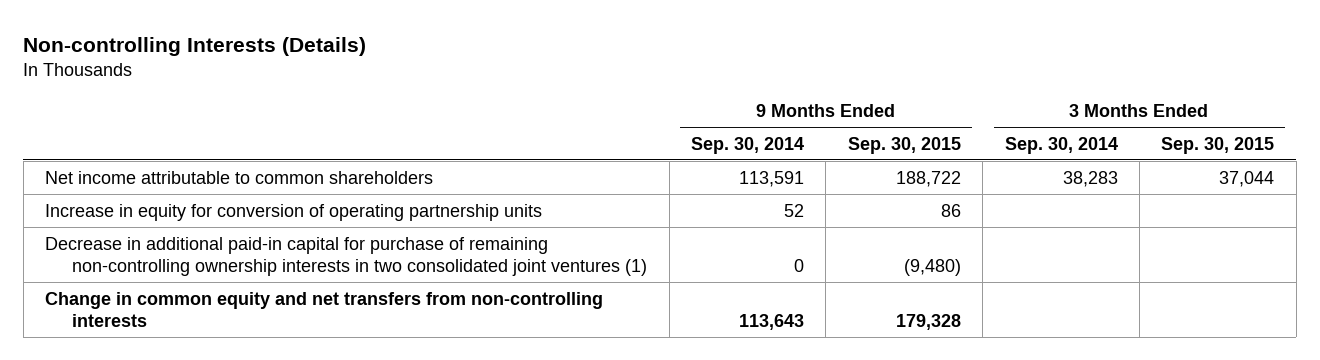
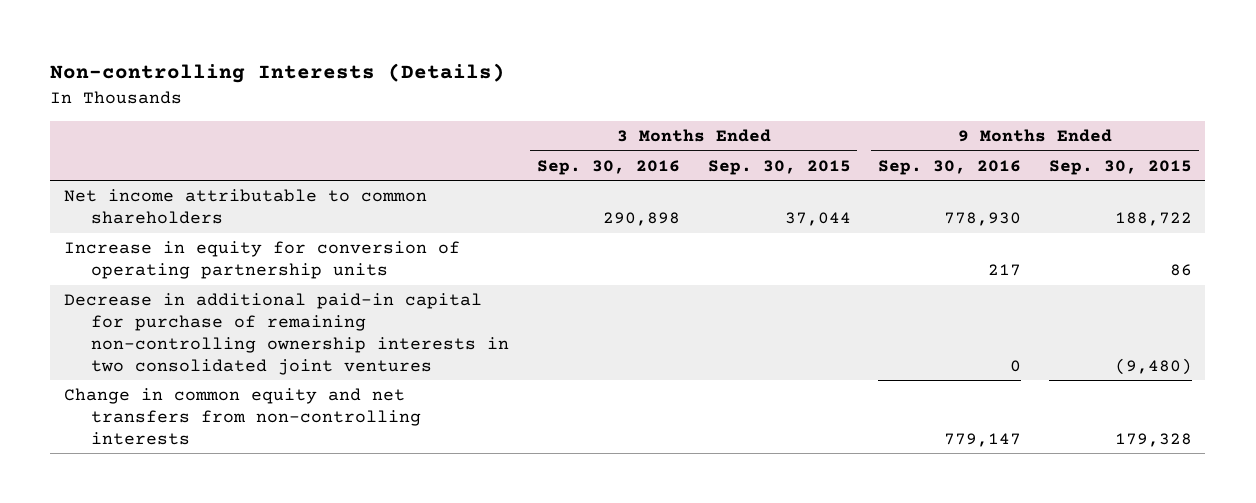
[690,136,804,154] Sep. 30, 2014 -> none
[1004,136,1118,154] Sep. 30, 2014 -> none
none -> [537,159,681,175] Sep. 30, 2016
none -> [878,159,1022,175] Sep. 30, 2016
[45,236,648,276] Decrease in additional paid-in capital for purchase of remaining non-controlling ownership interests in two consolidated joint ventures (1) -> [63,293,510,375] Decrease in additional paid-in capital for purchase of remaining non-controlling ownership interests in two consolidated joint ventures

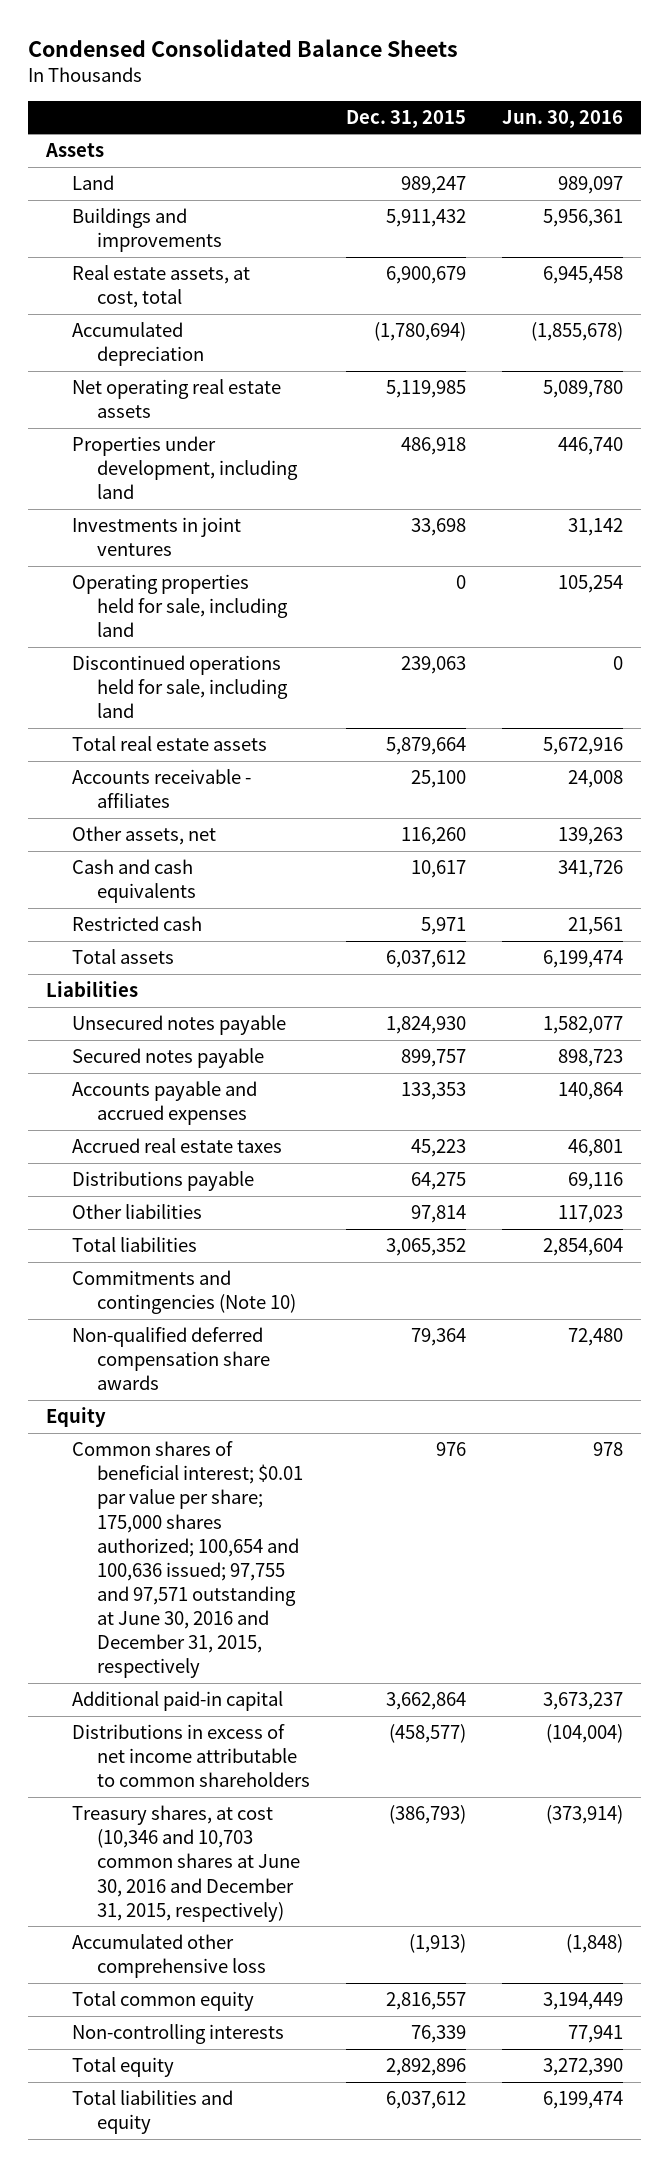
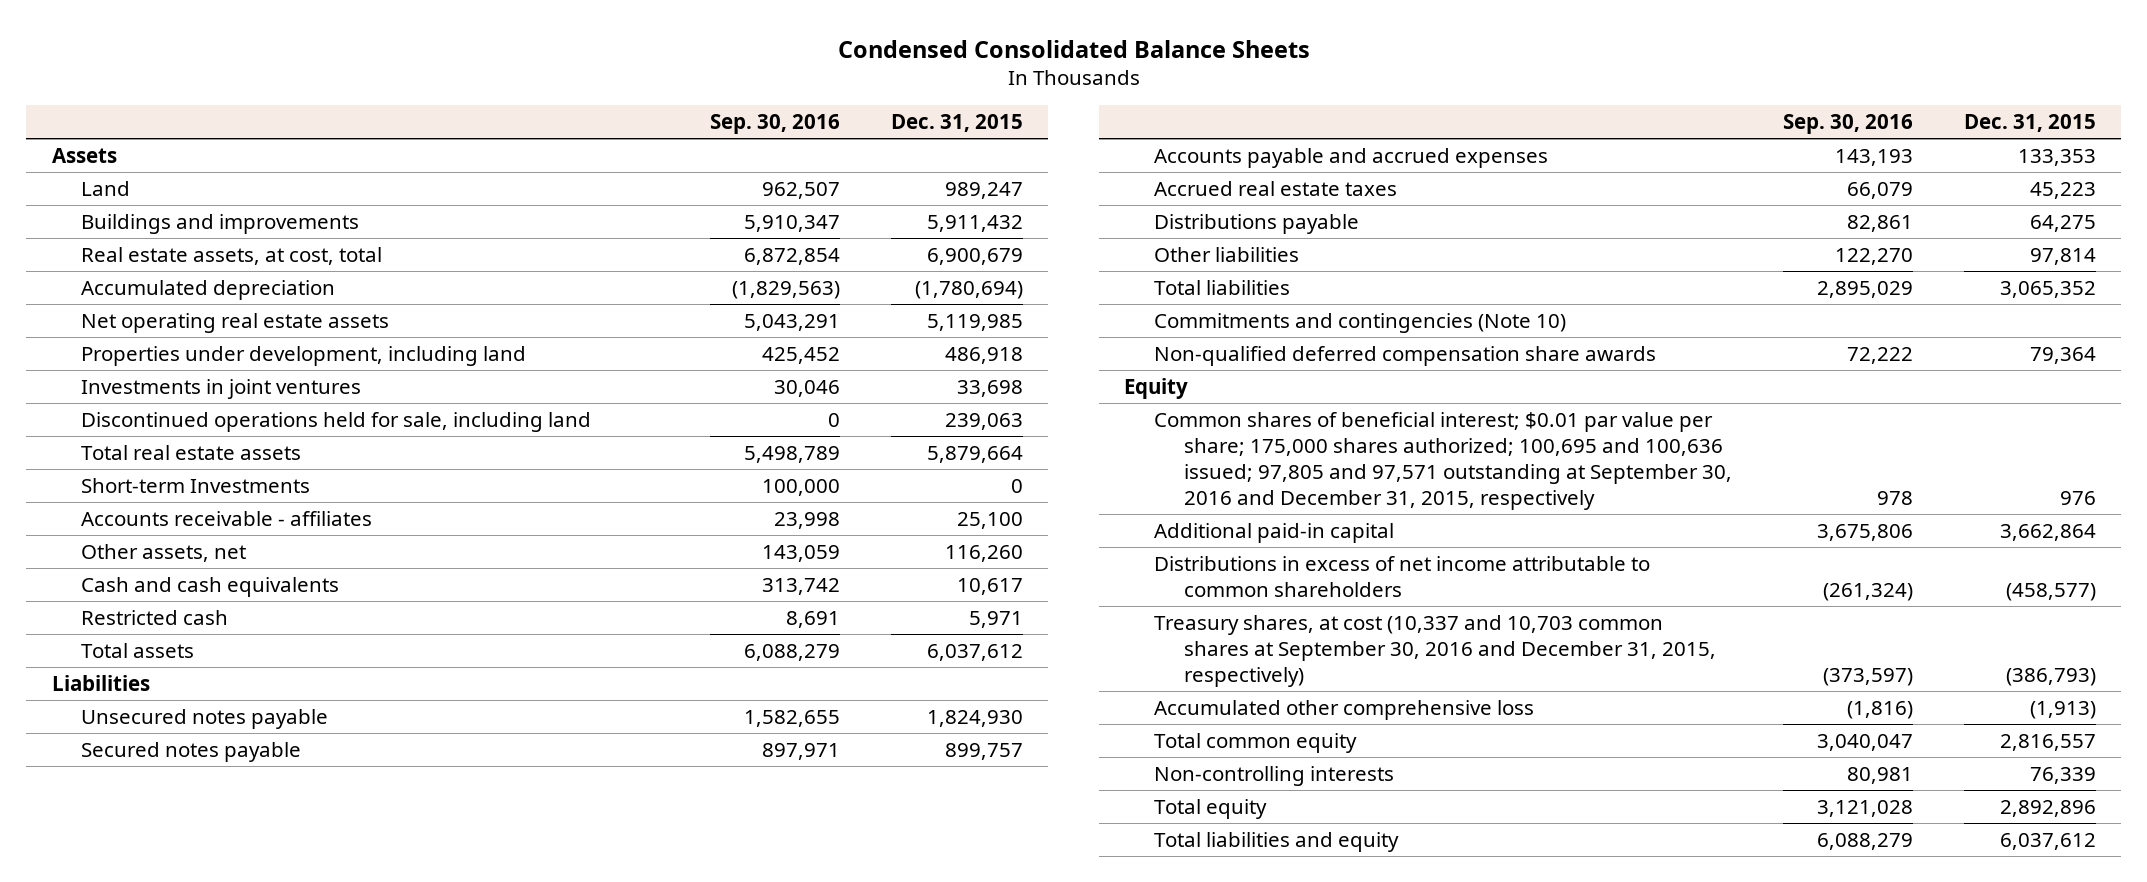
[502,109,624,128] Jun. 30, 2016 -> none
none -> [709,114,840,135] Sep. 30, 2016
[71,574,288,638] Operating properties held for sale, including land -> none
none -> [81,477,311,493] Short-term Investments
[71,1441,303,1679] Common shares of beneficial interest; $0.01 par value per share; 175,000 shares authorized; 100,654 and 100,636 issued; 97,755 and 97,571 outstanding at June 30, 2016 and December 31, 2015, respectively -> [1154,411,1732,511] Common shares of beneficial interest; $0.01 par value per share; 175,000 shares authorized; 100,695 and 100,636 issued; 97,805 and 97,571 outstanding at September 30, 2016 and December 31, 2015, respectively
[71,1805,300,1922] Treasury shares, at cost (10,346 and 10,703 common shares at June 30, 2016 and December 31, 2015, respectively) -> [1154,614,1716,687] Treasury shares, at cost (10,337 and 10,703 common shares at September 30, 2016 and December 31, 2015, respectively)

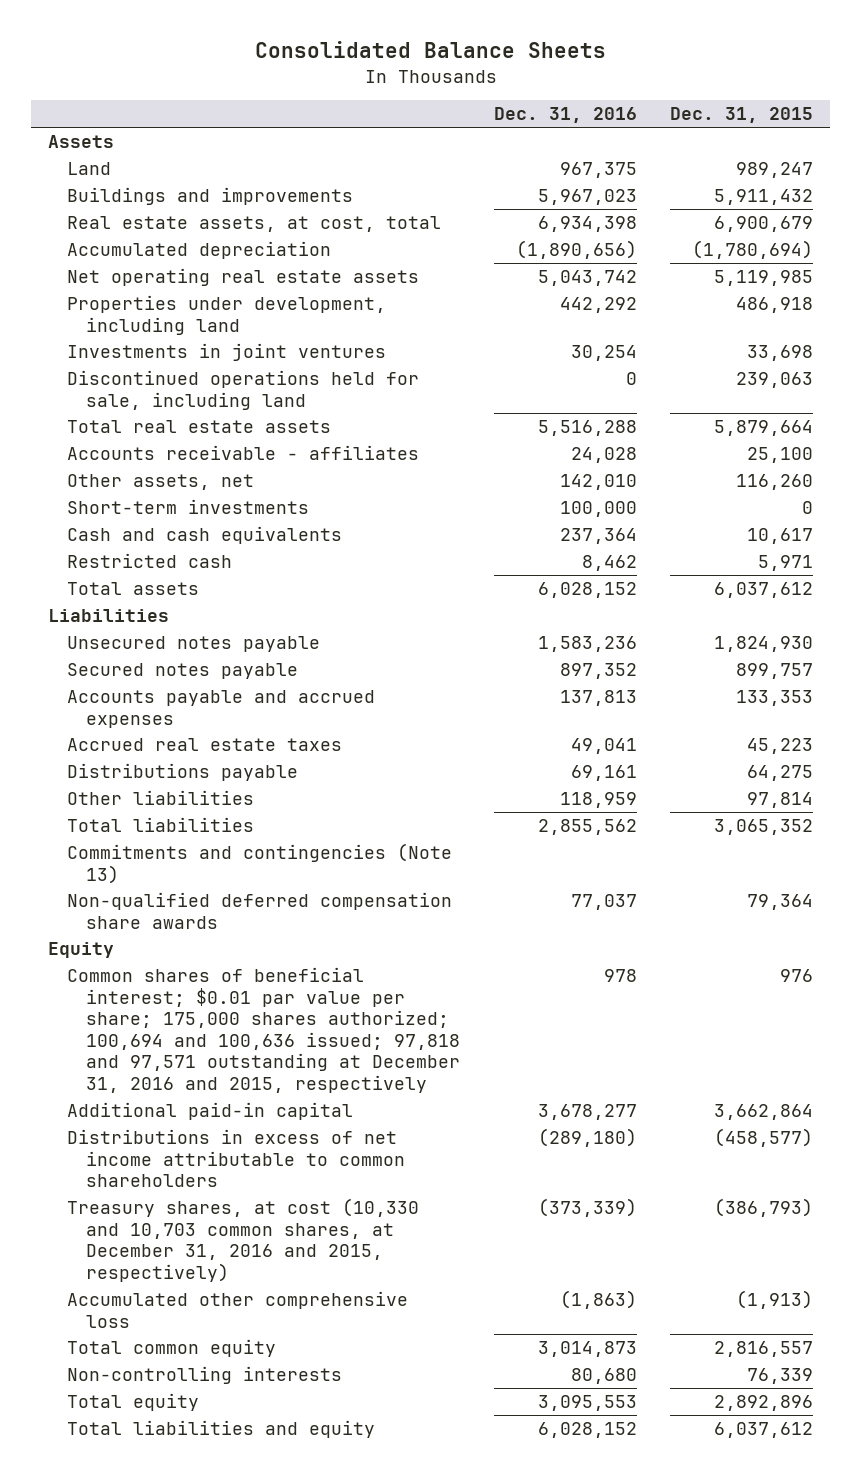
[837,39,1310,58] Condensed Consolidated Balance Sheets -> [254,41,606,59] Consolidated Balance Sheets
[709,114,840,135] Sep. 30, 2016 -> none
none -> [493,107,637,124] Dec. 31, 2016
[81,477,311,493] Short-term Investments -> none
none -> [66,498,309,514] Short-term investments
[1154,312,1567,333] Commitments and contingencies (Note 10) -> [66,842,452,884] Commitments and contingencies (Note 13)
[1154,411,1732,511] Common shares of beneficial interest; $0.01 par value per share; 175,000 shares authorized; 100,695 and 100,636 issued; 97,805 and 97,571 outstanding at September 30, 2016 and December 31, 2015, respectively -> [66,966,460,1093] Common shares of beneficial interest; $0.01 par value per share; 175,000 shares authorized; 100,694 and 100,636 issued; 97,818 and 97,571 outstanding at December 31, 2016 and 2015, respectively
[1154,614,1716,687] Treasury shares, at cost (10,337 and 10,703 common shares at September 30, 2016 and December 31, 2015, respectively) -> [66,1197,419,1282] Treasury shares, at cost (10,330 and 10,703 common shares, at December 31, 2016 and 2015, respectively)

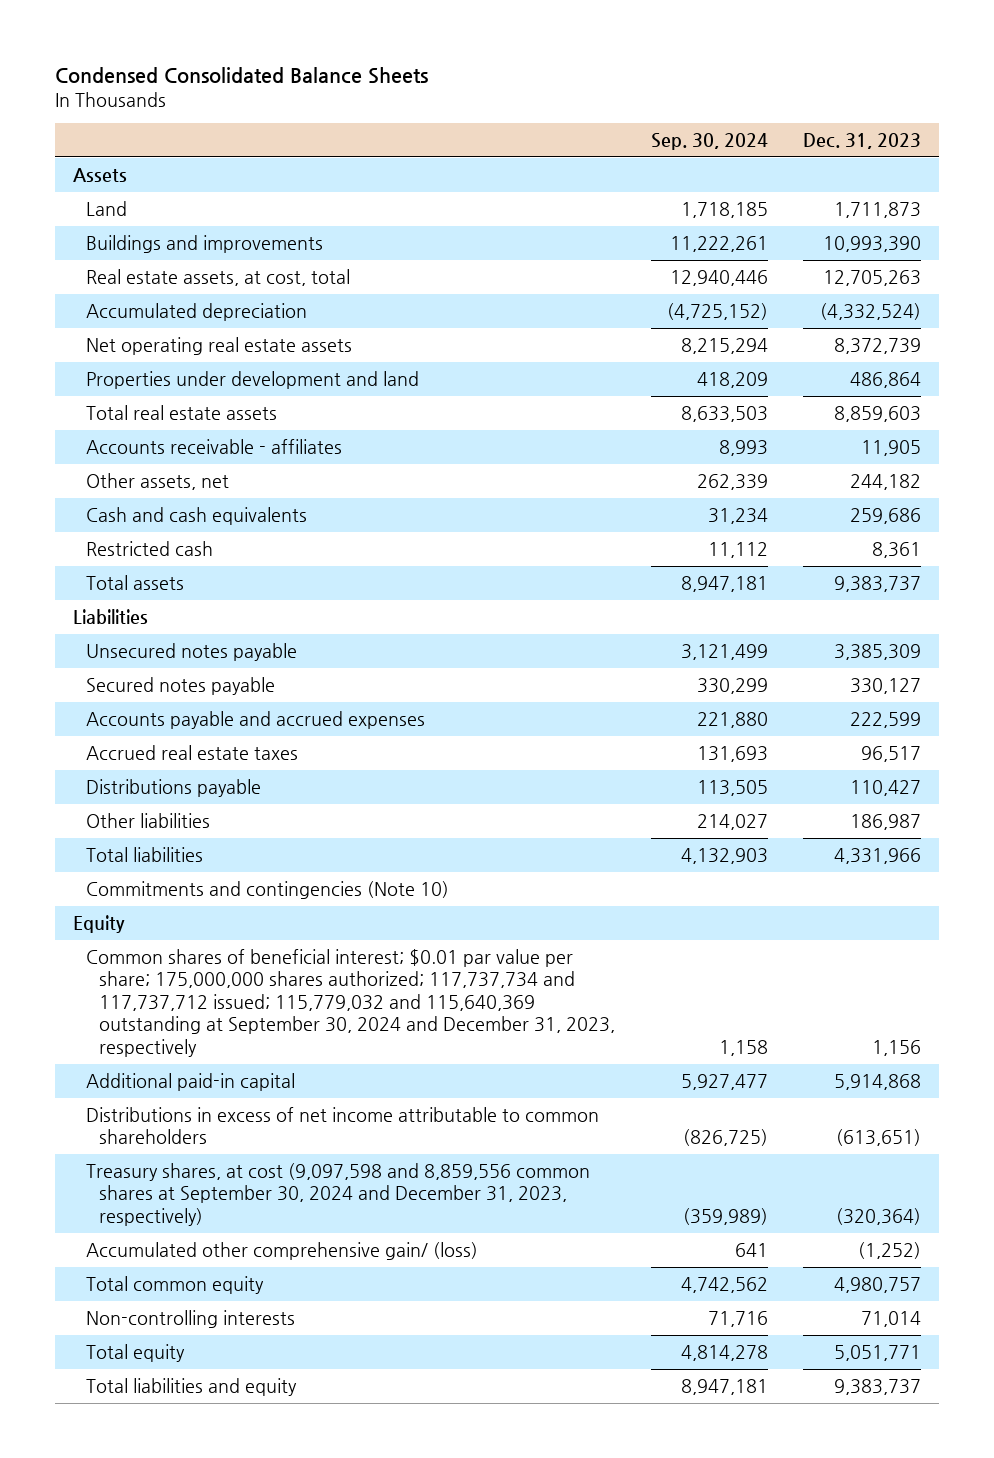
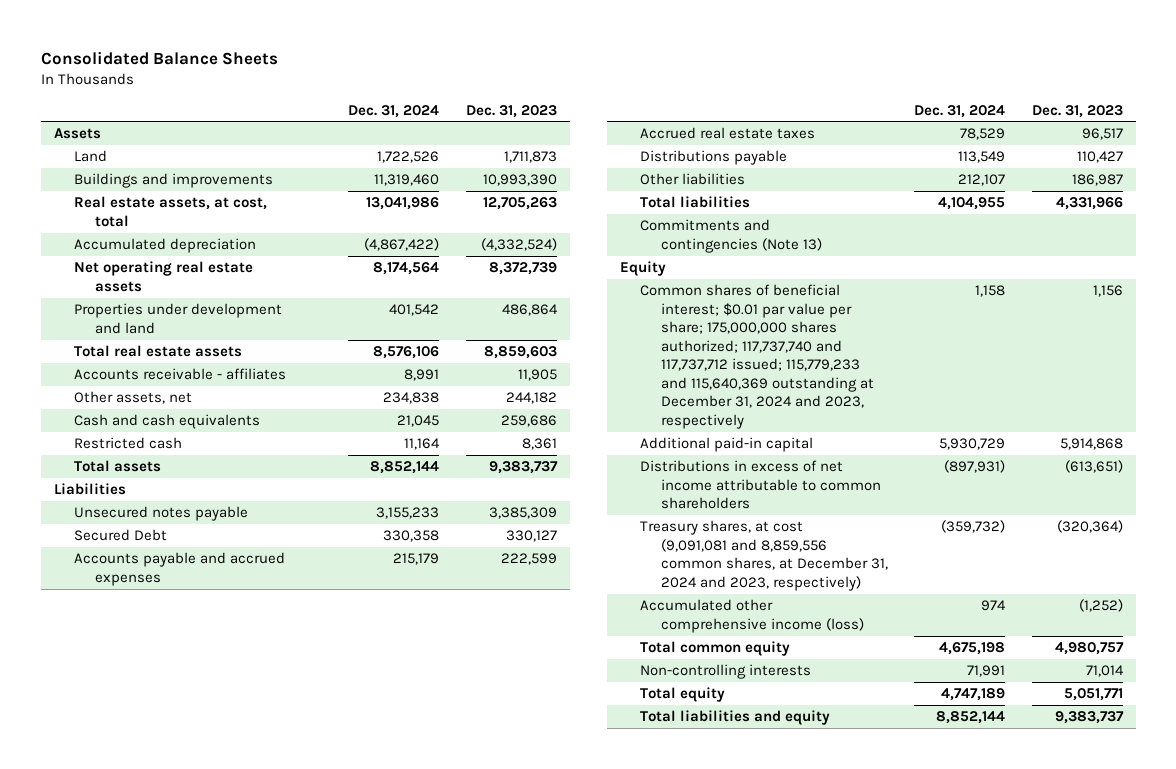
[54,67,428,85] Condensed Consolidated Balance Sheets -> [40,50,278,65] Consolidated Balance Sheets
[650,133,768,151] Sep. 30, 2024 -> none
none -> [348,104,440,118] Dec. 31, 2024
[85,676,275,695] Secured notes payable -> [74,529,168,542] Secured Debt
[85,880,449,899] Commitments and contingencies (Note 10) -> [640,219,823,253] Commitments and contingencies (Note 13)
[85,948,616,1057] Common shares of beneficial interest; $0.01 par value per share; 175,000,000 shares authorized; 117,737,734 and 117,737,712 issued; 115,779,032 and 115,640,369 outstanding at September 30, 2024 and December 31, 2023, respectively -> [640,284,875,429] Common shares of beneficial interest; $0.01 par value per share; 175,000,000 shares authorized; 117,737,740 and 117,737,712 issued; 115,779,233 and 115,640,369 outstanding at December 31, 2024 and 2023, respectively
[85,1162,590,1226] Treasury shares, at cost (9,097,598 and 8,859,556 common shares at September 30, 2024 and December 31, 2023, respectively) -> [640,520,889,591] Treasury shares, at cost (9,091,081 and 8,859,556 common shares, at December 31, 2024 and 2023, respectively)
[85,1241,478,1260] Accumulated other comprehensive gain/ (loss) -> [640,599,865,633] Accumulated other comprehensive income (loss)

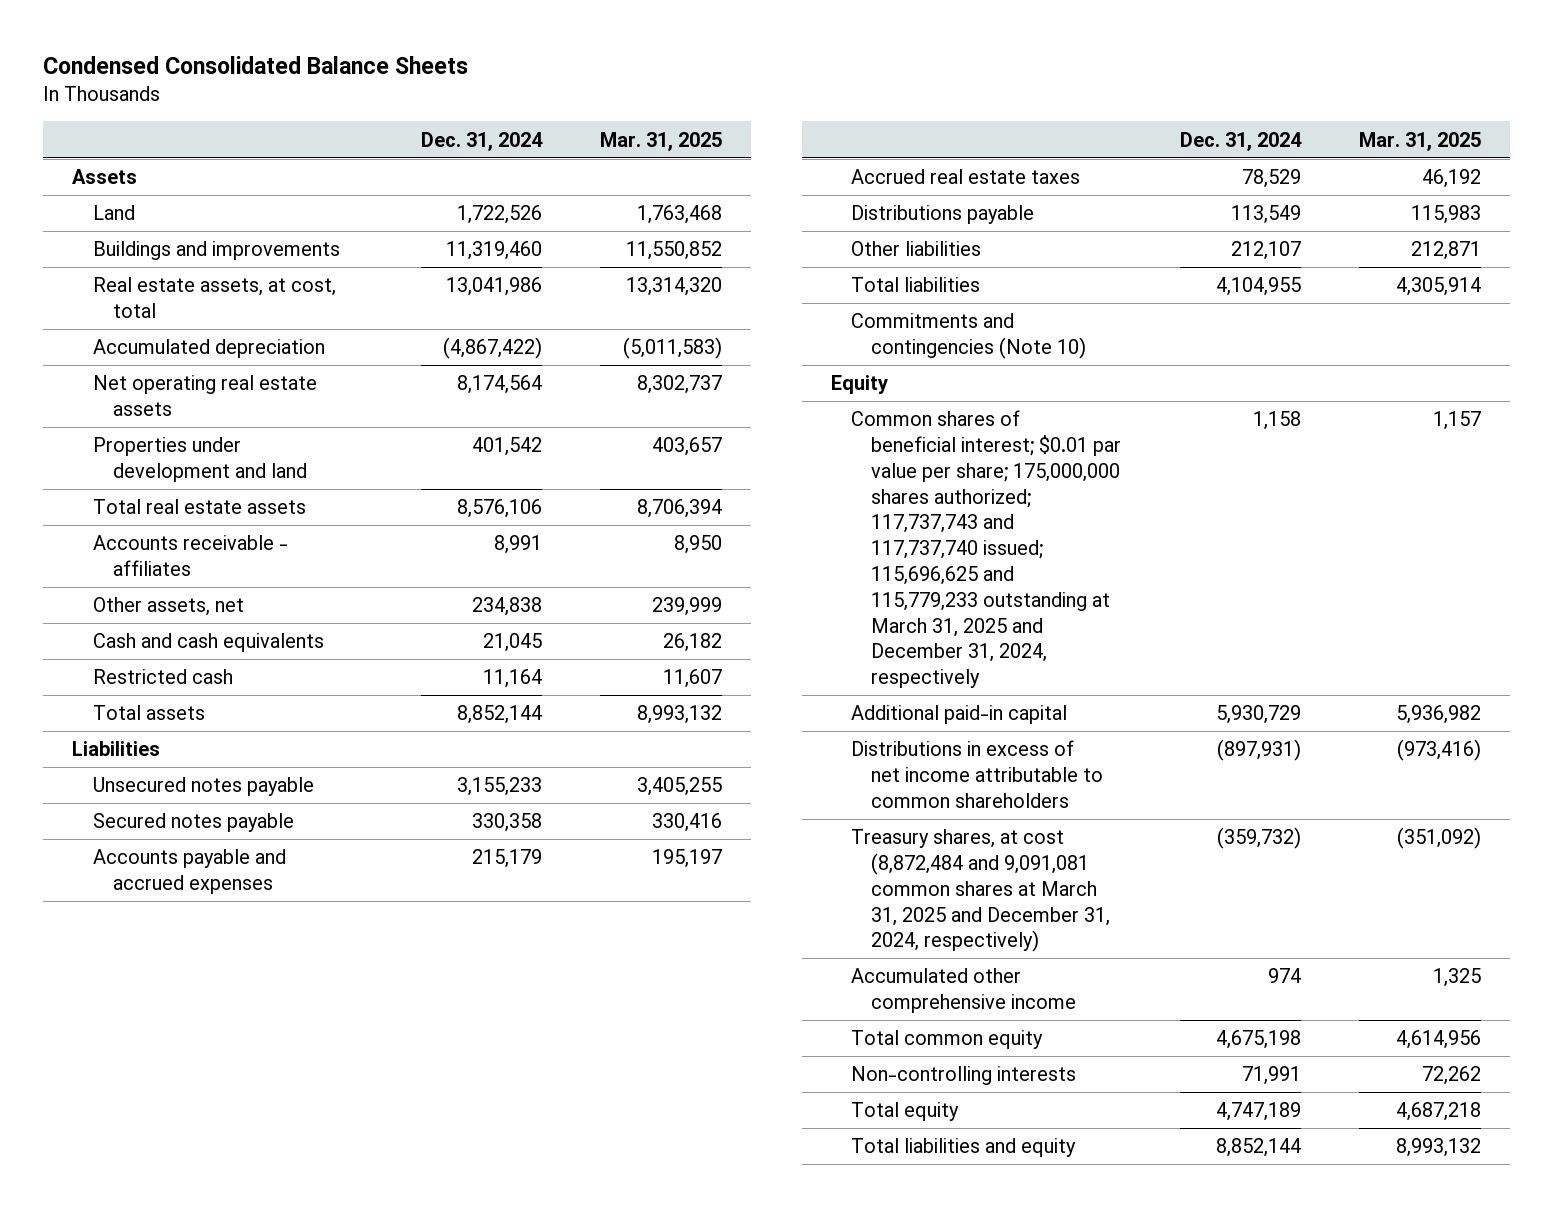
[40,50,278,65] Consolidated Balance Sheets -> [43,56,469,75] Condensed Consolidated Balance Sheets
[465,104,557,118] Dec. 31, 2023 -> none
none -> [600,131,723,151] Mar. 31, 2025
[74,529,168,542] Secured Debt -> [92,813,294,833] Secured notes payable
[640,219,823,253] Commitments and contingencies (Note 13) -> [851,313,1087,359] Commitments and contingencies (Note 10)
[640,284,875,429] Common shares of beneficial interest; $0.01 par value per share; 175,000,000 shares authorized; 117,737,740 and 117,737,712 issued; 115,779,233 and 115,640,369 outstanding at December 31, 2024 and 2023, respectively -> [851,410,1122,689] Common shares of beneficial interest; $0.01 par value per share; 175,000,000 shares authorized; 117,737,743 and 117,737,740 issued; 115,696,625 and 115,779,233 outstanding at March 31, 2025 and December 31, 2024, respectively
[640,520,889,591] Treasury shares, at cost (9,091,081 and 8,859,556 common shares, at December 31, 2024 and 2023, respectively) -> [851,829,1111,953] Treasury shares, at cost (8,872,484 and 9,091,081 common shares at March 31, 2025 and December 31, 2024, respectively)
[640,599,865,633] Accumulated other comprehensive income (loss) -> [851,968,1077,1013] Accumulated other comprehensive income

